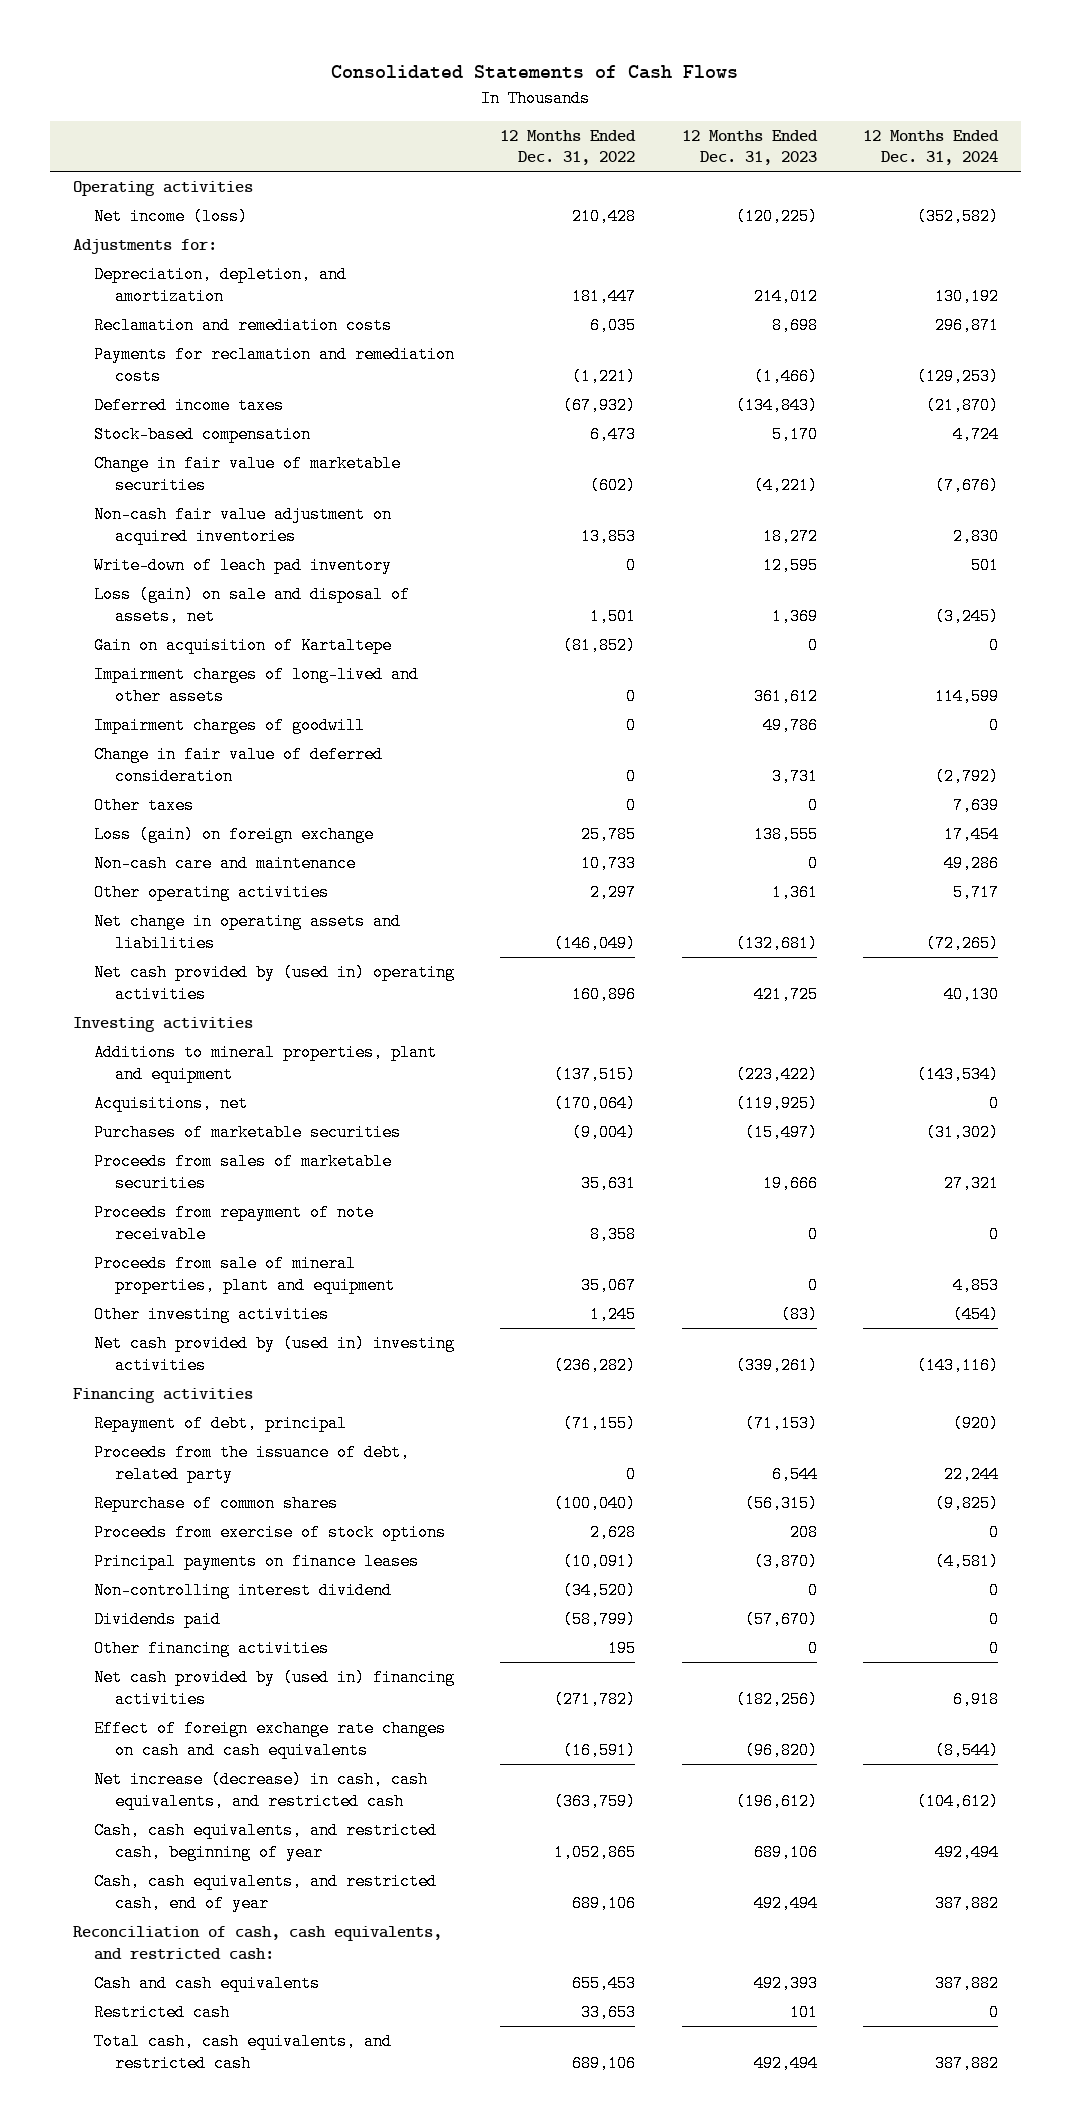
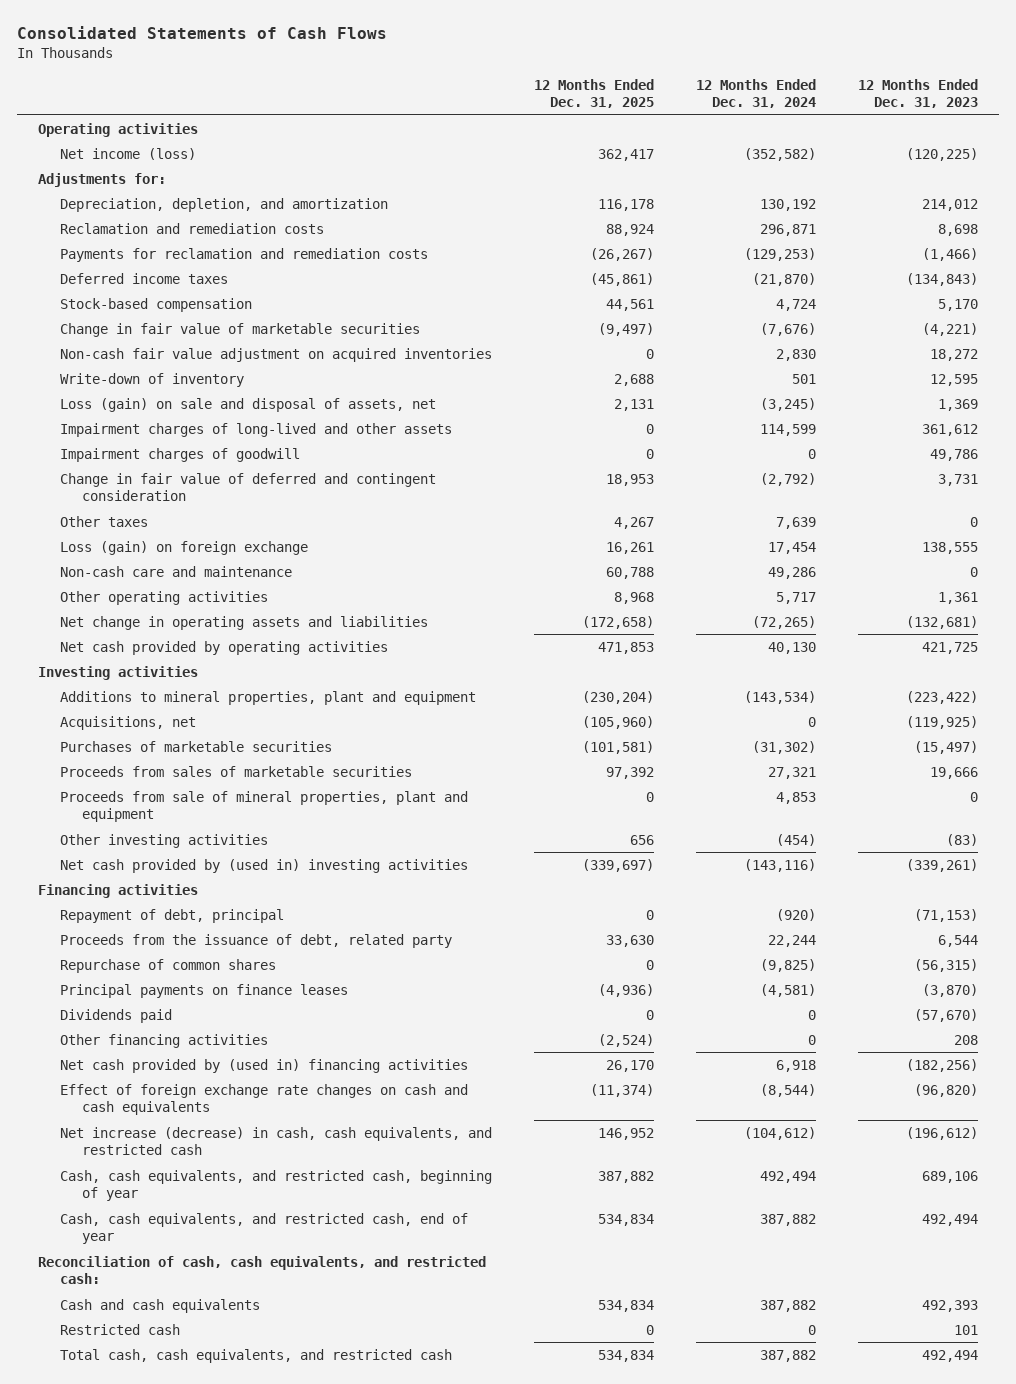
[500,129,637,166] 12 Months Ended Dec. 31, 2022 -> none
none -> [533,78,654,109] 12 Months Ended Dec. 31, 2025
[93,557,392,575] Write-down of leach pad inventory -> [59,372,244,387] Write-down of inventory
[93,637,392,655] Gain on acquisition of Kartaltepe -> none
[93,746,383,785] Change in fair value of deferred consideration -> [59,472,436,502] Change in fair value of deferred and contingent consideration
[93,964,455,1003] Net cash provided by (used in) operating activities -> [59,640,388,655] Net cash provided by operating activities
[93,1204,374,1243] Proceeds from repayment of note receivable -> none
[93,1524,446,1542] Proceeds from exercise of stock options -> none
[93,1582,392,1600] Non-controlling interest dividend -> none
[807,1640,818,1658] 0 -> [954,1034,979,1045] 208

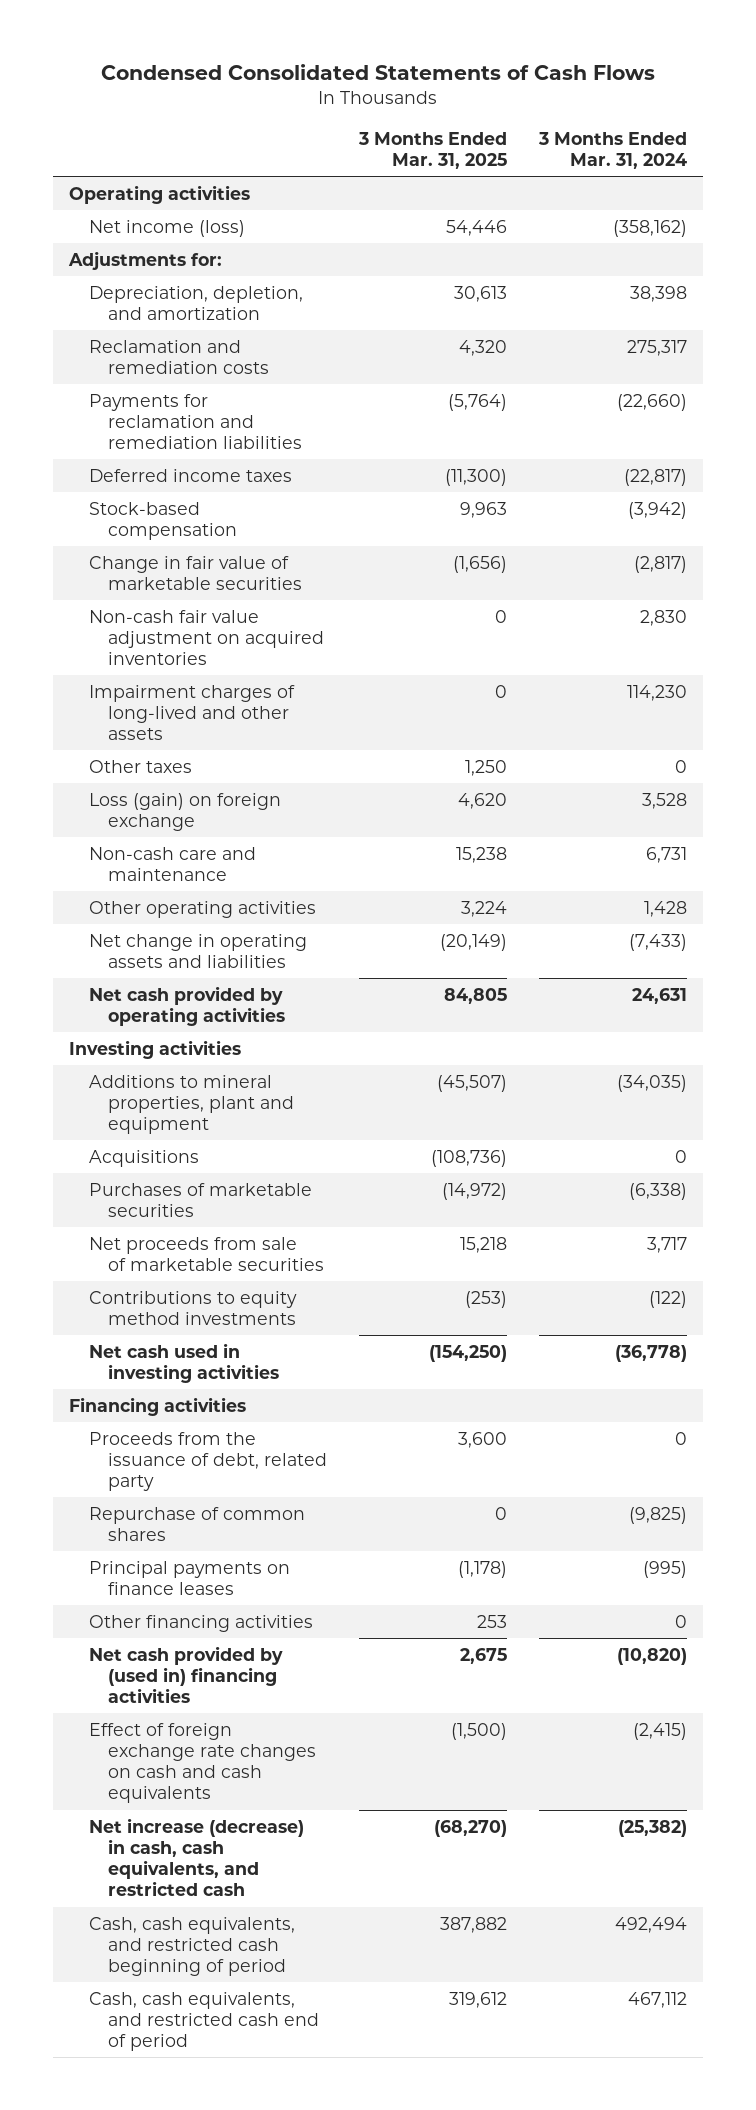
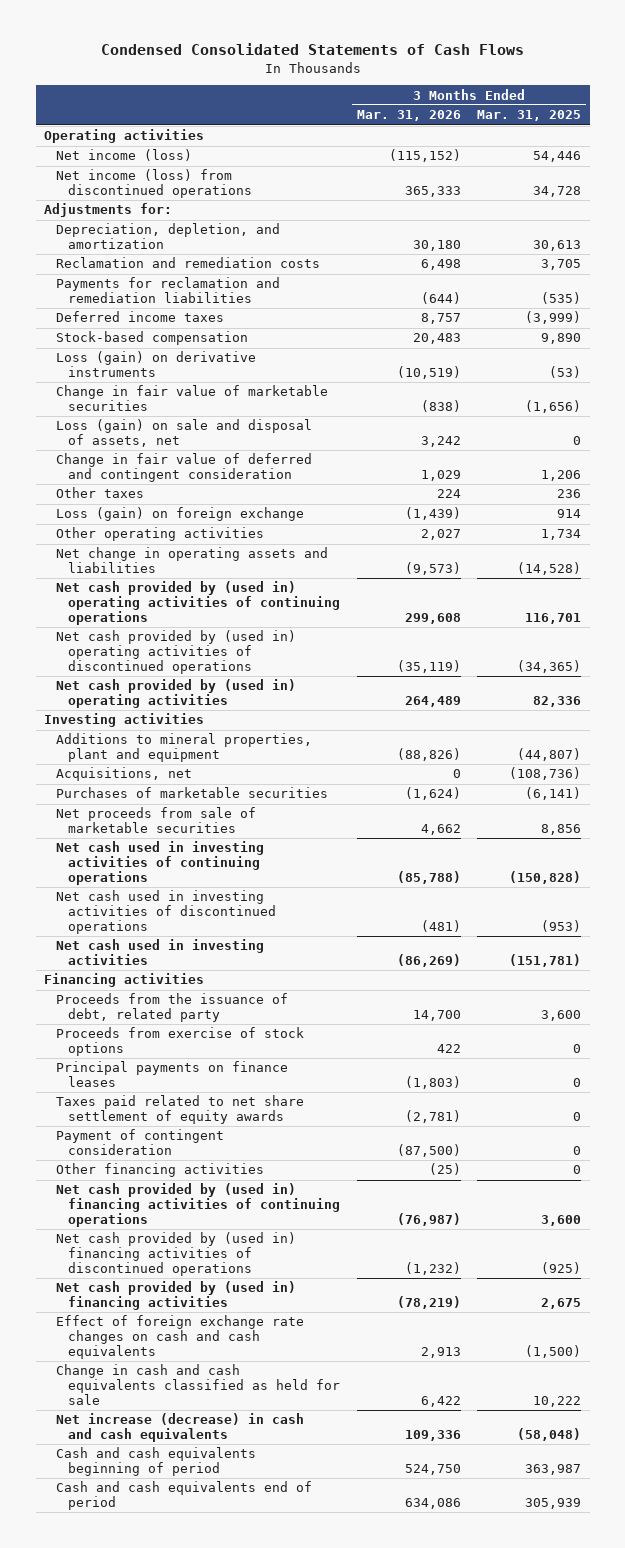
[538,131,688,170] 3 Months Ended Mar. 31, 2024 -> none
none -> [356,110,461,122] Mar. 31, 2026
none -> [55,169,252,199] Net income (loss) from discontinued operations
[459,339,508,356] 4,320 -> [541,259,582,271] 3,705
[448,393,508,411] (5,764) -> [541,292,582,305] (535)
[445,468,508,486] (11,300) -> [525,311,582,325] (3,999)
[460,501,508,518] 9,963 -> [541,333,582,345] 9,890
none -> [55,351,256,378] Loss (gain) on derivative instruments
[88,609,325,666] Non-cash fair value adjustment on acquired inventories -> none
[88,684,295,741] Impairment charges of long-lived and other assets -> none
[88,846,256,881] Non-cash care and maintenance -> none
none -> [55,419,312,448] Loss (gain) on sale and disposal of assets, net
none -> [55,453,312,483] Change in fair value of deferred and contingent consideration
[465,759,508,776] 1,250 -> [557,489,582,499] 236
[458,792,508,809] 4,620 -> [557,509,582,519] 914
[461,900,508,917] 3,224 -> [541,529,582,541] 1,734
[440,933,508,951] (20,149) -> [517,562,582,576] (14,528)
none -> [55,581,340,625] Net cash provided by (used in) operating activities of continuing operations
none -> [55,630,296,674] Net cash provided by (used in) operating activities of discontinued operations
[88,985,286,1026] Net cash provided by operating activities -> [55,679,296,709] Net cash provided by (used in) operating activities
[444,987,508,1004] 84,805 -> [533,696,582,708] 82,336
[88,1290,297,1325] Contributions to equity method investments -> none
[437,1074,508,1092] (45,507) -> [517,748,582,762] (44,807)
[88,1149,199,1167] Acquisitions -> [55,767,192,782] Acquisitions, net
[442,1182,508,1200] (14,972) -> [525,787,582,801] (6,141)
[460,1236,508,1253] 15,218 -> [541,824,582,836] 8,856
none -> [55,841,264,885] Net cash used in investing activities of continuing operations
none -> [55,890,276,934] Net cash used in investing activities of discontinued operations
[429,1344,508,1362] (154,250) -> [509,954,582,968] (151,781)
[88,1506,305,1541] Repurchase of common shares -> none
none -> [55,1027,304,1057] Proceeds from exercise of stock options
[458,1560,508,1578] (1,178) -> [573,1078,582,1088] 0
none -> [55,1095,304,1125] Taxes paid related to net share settlement of equity awards
none -> [55,1129,224,1156] Payment of contingent consideration
[477,1614,508,1628] 253 -> [573,1165,582,1175] 0
none -> [55,1183,340,1227] Net cash provided by (used in) financing activities of continuing operations
none -> [55,1232,296,1276] Net cash provided by (used in) financing activities of discontinued operations
none -> [55,1364,340,1405] Change in cash and cash equivalents classified as held for sale
[88,1817,304,1897] Net increase (decrease) in cash, cash equivalents, and restricted cash -> [55,1413,304,1443] Net increase (decrease) in cash and cash equivalents
[434,1819,508,1837] (68,270) -> [517,1428,582,1442] (58,048)
[88,1916,295,1977] Cash, cash equivalents, and restricted cash beginning of period -> [55,1447,256,1477] Cash and cash equivalents beginning of period
[440,1916,508,1933] 387,882 -> [525,1464,582,1476] 363,987
[88,1991,320,2052] Cash, cash equivalents, and restricted cash end of period -> [55,1481,312,1511] Cash and cash equivalents end of period
[449,1991,508,2008] 319,612 -> [525,1498,582,1510] 305,939

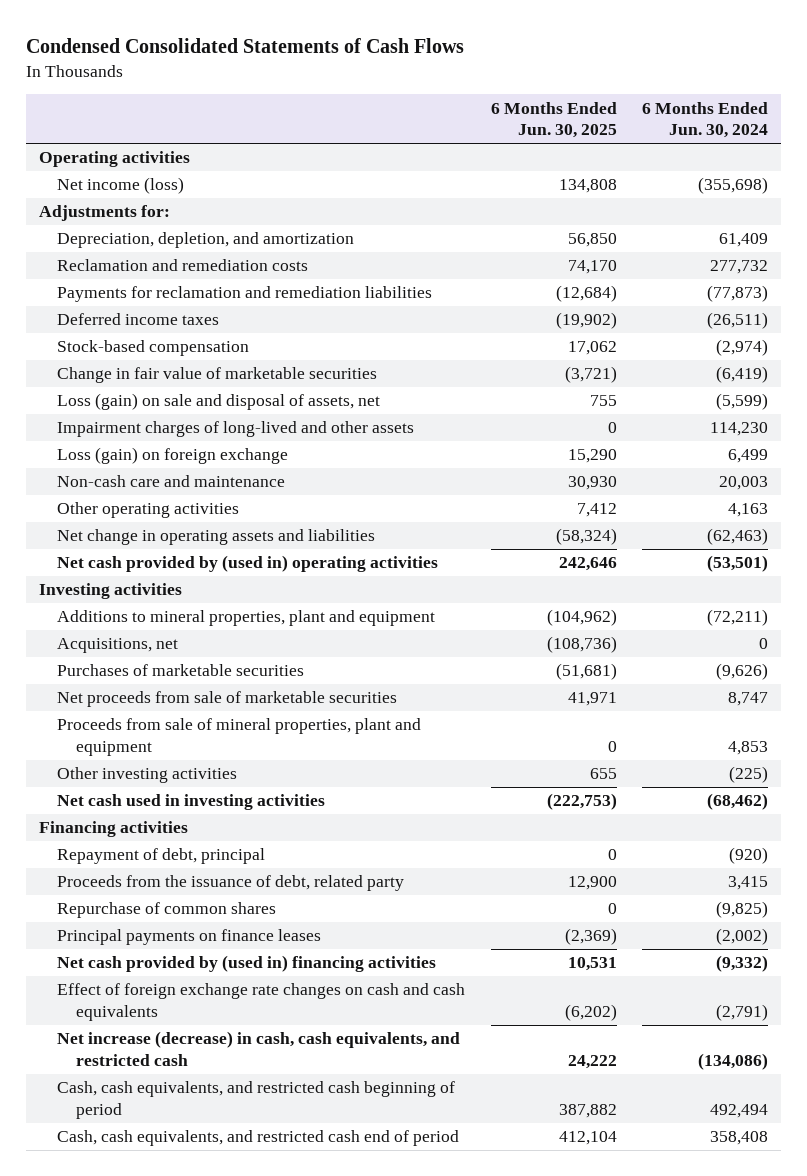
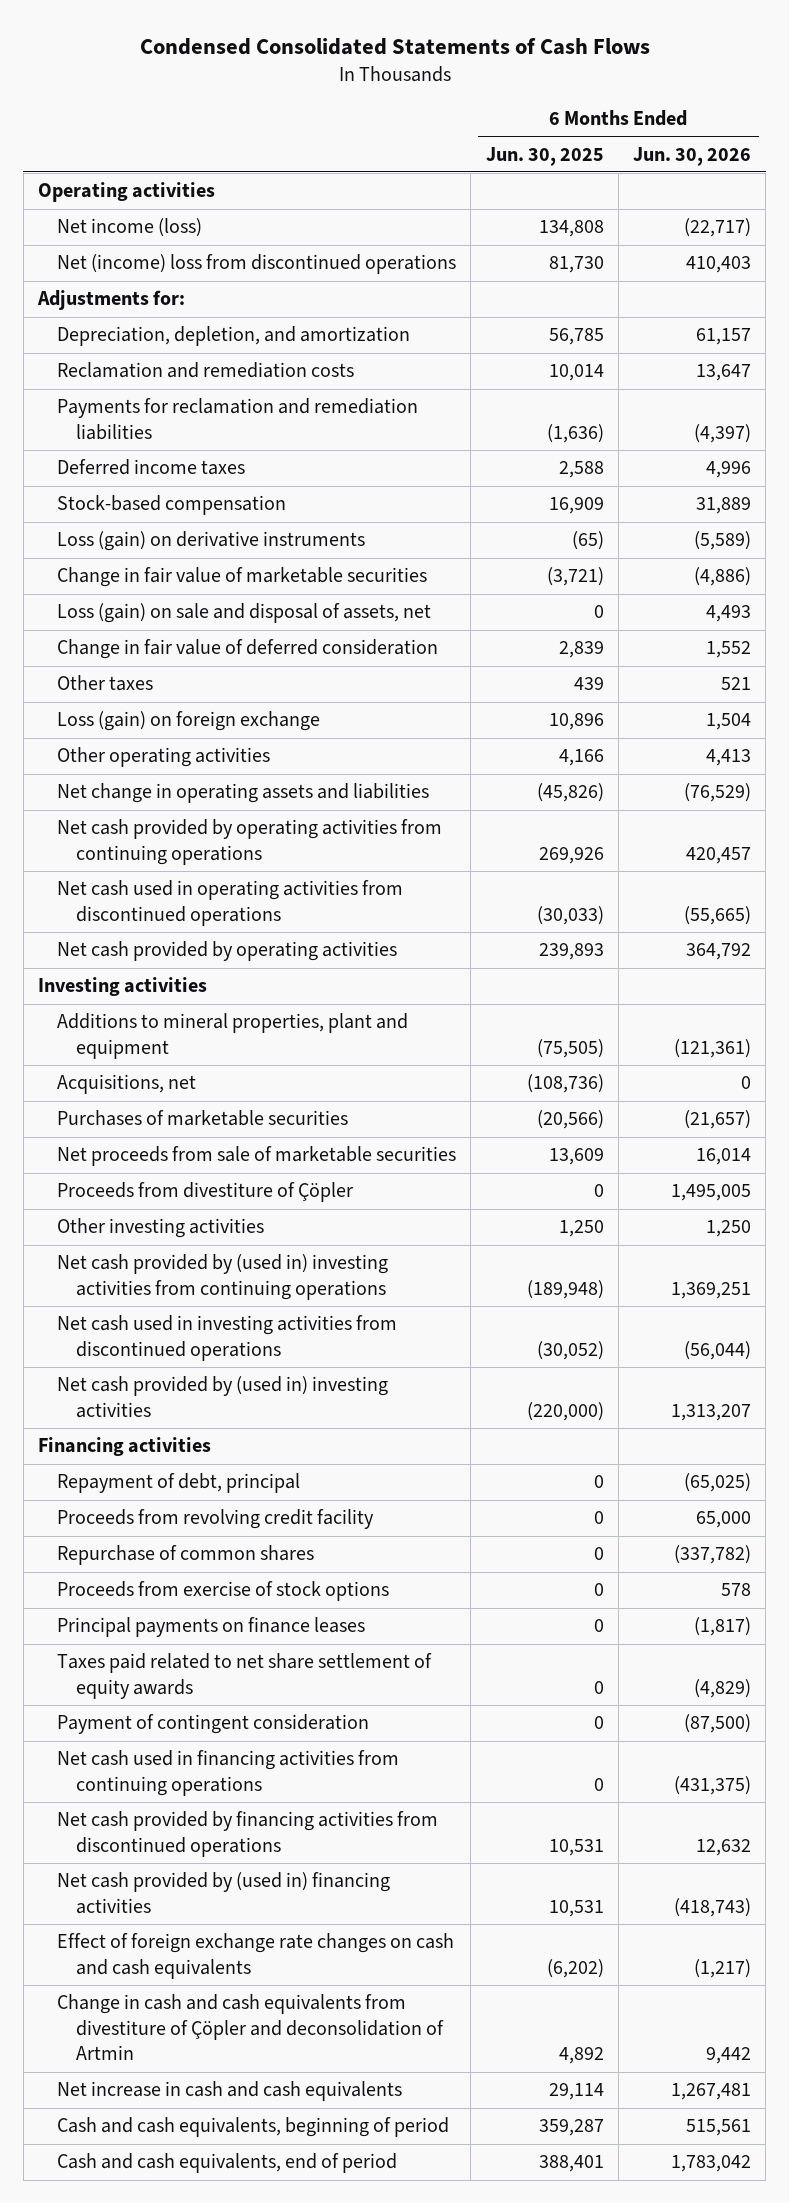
[642,101,769,139] 6 Months Ended Jun. 30, 2024 -> none
none -> [633,146,752,166] Jun. 30, 2026
none -> [57,254,457,275] Net (income) loss from discontinued operations
[567,233,617,248] 56,850 -> [548,328,604,346] 56,785
[567,260,617,275] 74,170 -> [548,364,604,382] 10,014
[555,285,617,303] (12,684) -> [546,423,604,443] (1,636)
[555,312,617,330] (19,902) -> [558,461,604,479] 2,588
[567,341,617,356] 17,062 -> [548,497,604,515] 16,909
none -> [57,531,366,552] Loss (gain) on derivative instruments
[57,421,415,438] Impairment charges of long-lived and other assets -> none
[57,475,286,488] Non-cash care and maintenance -> none
[589,395,617,407] 755 -> [593,605,604,619] 0
none -> [57,639,439,660] Change in fair value of deferred consideration
none -> [57,675,154,692] Other taxes
[567,449,617,464] 15,290 -> [548,713,604,731] 10,896
[576,503,617,518] 7,412 -> [558,749,604,767] 4,166
[555,528,617,546] (58,324) -> [536,783,604,803] (45,826)
none -> [57,819,443,865] Net cash provided by operating activities from continuing operations
none -> [57,880,404,926] Net cash used in operating activities from discontinued operations
[57,555,439,573] Net cash provided by (used in) operating activities -> [57,941,398,962] Net cash provided by operating activities
[558,557,617,572] 242,646 -> [538,943,604,961] 239,893
[546,609,617,627] (104,962) -> [536,1038,604,1058] (75,505)
[57,718,422,756] Proceeds from sale of mineral properties, plant and equipment -> none
[555,663,617,681] (51,681) -> [536,1110,604,1130] (20,566)
[567,692,617,707] 41,971 -> [548,1148,604,1166] 13,609
none -> [57,1182,354,1203] Proceeds from divestiture of Çöpler
[589,768,617,780] 655 -> [558,1220,604,1238] 1,250
none -> [57,1254,389,1300] Net cash provided by (used in) investing activities from continuing operations
none -> [57,1315,398,1361] Net cash used in investing activities from discontinued operations
[57,794,326,811] Net cash used in investing activities -> [57,1376,389,1418] Net cash provided by (used in) investing activities
[546,793,617,811] (222,753) -> [526,1401,604,1421] (220,000)
[57,875,405,892] Proceeds from the issuance of debt, related party -> none
none -> [57,1509,375,1530] Proceeds from revolving credit facility
none -> [57,1581,390,1602] Proceeds from exercise of stock options
[564,928,617,946] (2,369) -> [593,1619,604,1633] 0
none -> [57,1653,433,1699] Taxes paid related to net share settlement of equity awards
none -> [57,1714,370,1735] Payment of contingent consideration
none -> [57,1750,400,1796] Net cash used in financing activities from continuing operations
none -> [57,1811,439,1857] Net cash provided by financing activities from discontinued operations
none -> [57,1994,445,2061] Change in cash and cash equivalents from divestiture of Çöpler and deconsolidation of Artmin
[57,1031,461,1066] Net increase (decrease) in cash, cash equivalents, and restricted cash -> [57,2081,403,2102] Net increase in cash and cash equivalents
[567,1054,617,1069] 24,222 -> [548,2083,604,2101] 29,114
[57,1081,456,1119] Cash, cash equivalents, and restricted cash beginning of period -> [57,2117,450,2138] Cash and cash equivalents, beginning of period
[558,1103,617,1118] 387,882 -> [538,2119,604,2137] 359,287
[57,1130,460,1147] Cash, cash equivalents, and restricted cash end of period -> [57,2153,398,2174] Cash and cash equivalents, end of period
[558,1131,617,1146] 412,104 -> [538,2155,604,2173] 388,401

